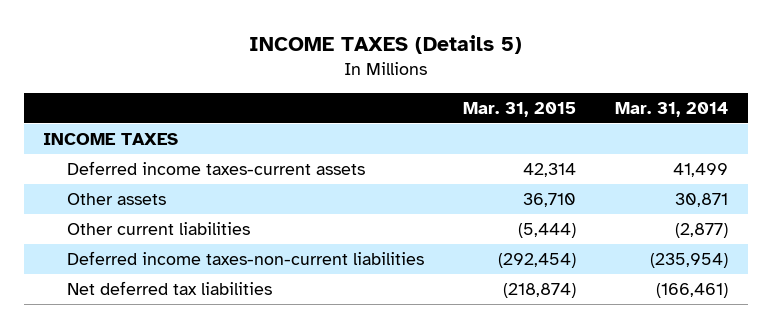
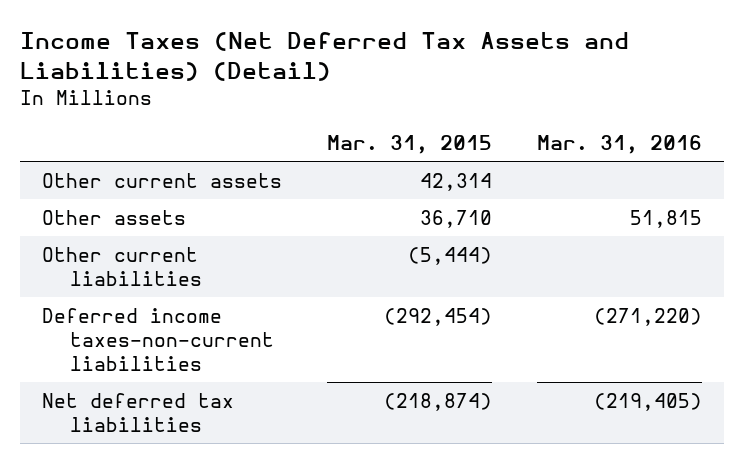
[248,35,522,55] INCOME TAXES (Details 5) -> [19,32,629,82] Income Taxes (Net Deferred Tax Assets and Liabilities) (Detail)
[615,101,729,117] Mar. 31, 2014 -> none
none -> [536,134,702,154] Mar. 31, 2016
[43,133,179,146] INCOME TAXES -> none
[66,161,365,176] Deferred income taxes-current assets -> [42,172,283,188] Other current assets

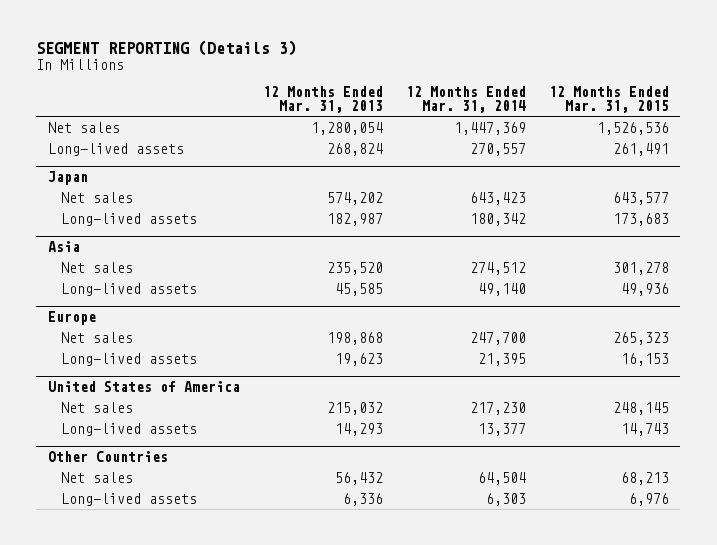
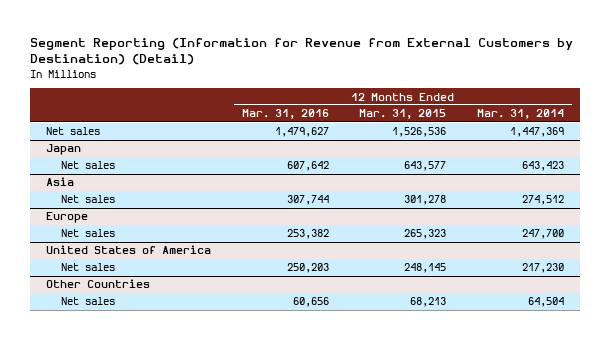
[36,40,298,57] SEGMENT REPORTING (Details 3) -> [30,37,574,66] Segment Reporting (Information for Revenue from External Customers by Destination) (Detail)
[262,85,383,114] 12 Months Ended Mar. 31, 2013 -> none
none -> [241,109,329,120] Mar. 31, 2016
[47,142,184,156] Long-lived assets -> none
[61,212,198,226] Long-lived assets -> none
[61,282,198,296] Long-lived assets -> none
[61,352,198,366] Long-lived assets -> none
[61,422,198,436] Long-lived assets -> none
[61,492,198,506] Long-lived assets -> none

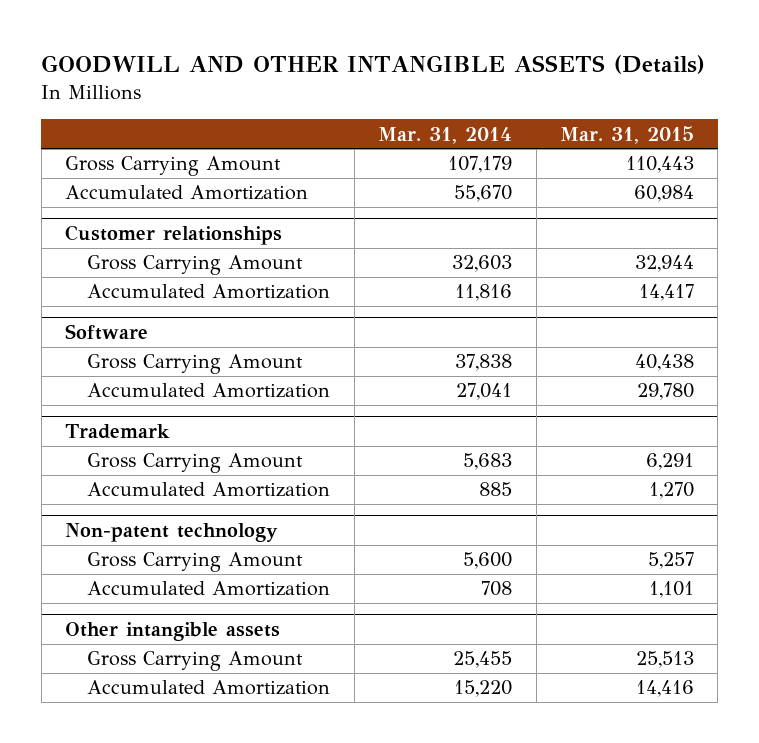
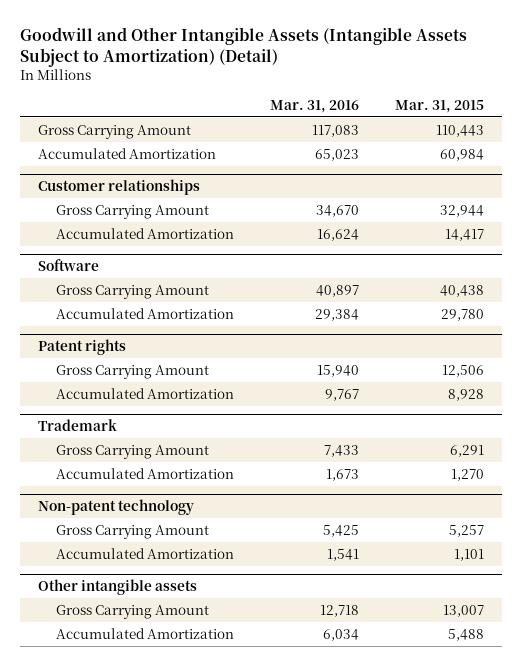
[41,55,706,75] GOODWILL AND OTHER INTANGIBLE ASSETS (Details) -> [20,27,468,67] Goodwill and Other Intangible Assets (Intangible Assets Subject to Amortization) (Detail)
[378,126,513,144] Mar. 31, 2014 -> none
none -> [269,99,359,113] Mar. 31, 2016
none -> [38,339,127,356] Patent rights
none -> [55,364,209,379] Gross Carrying Amount
none -> [55,387,234,399] Accumulated Amortization
[635,651,694,669] 25,513 -> [442,604,484,617] 13,007
[635,680,694,698] 14,416 -> [447,628,484,641] 5,488

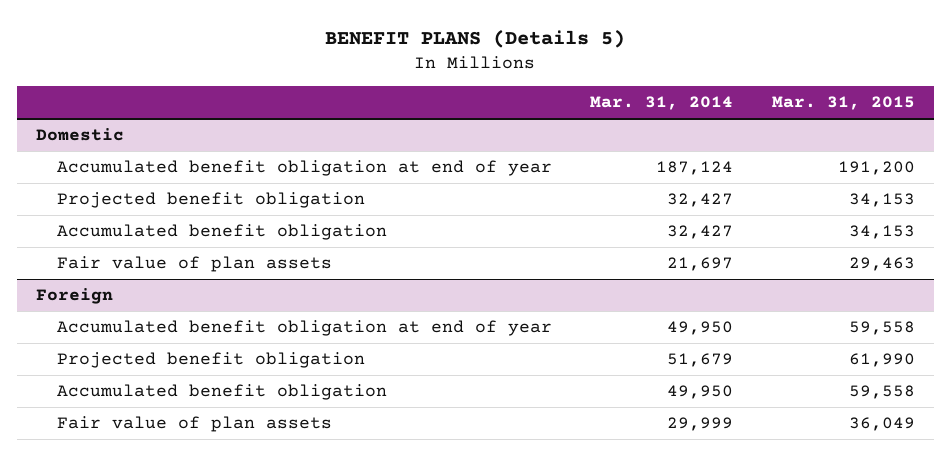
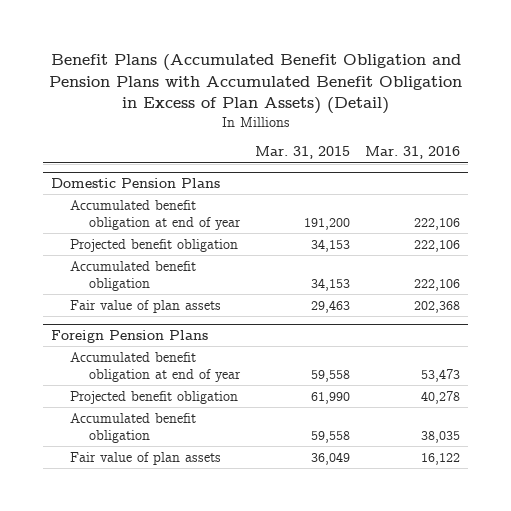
[325,30,626,49] BENEFIT PLANS (Details 5) -> [48,54,462,115] Benefit Plans (Accumulated Benefit Obligation and Pension Plans with Accumulated Benefit Obligation in Excess of Plan Assets) (Detail)
[590,96,734,111] Mar. 31, 2014 -> none
none -> [365,146,461,160] Mar. 31, 2016
[35,128,124,142] Domestic -> [51,178,221,189] Domestic Pension Plans
[35,288,113,305] Foreign -> [51,330,209,344] Foreign Pension Plans

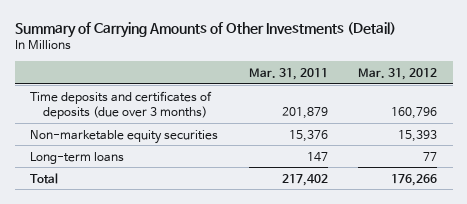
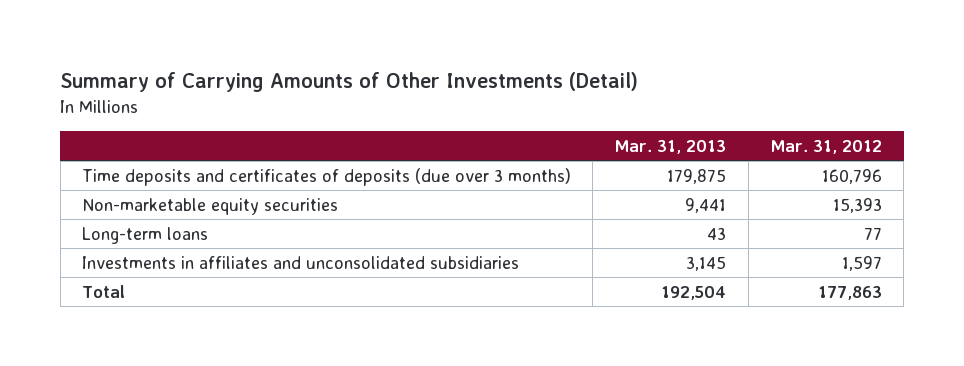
[248,67,328,80] Mar. 31, 2011 -> none
none -> [614,139,727,154] Mar. 31, 2013
none -> [81,255,519,269] Investments in affiliates and unconsolidated subsidiaries
[391,173,438,186] 176,266 -> [817,285,882,300] 177,863

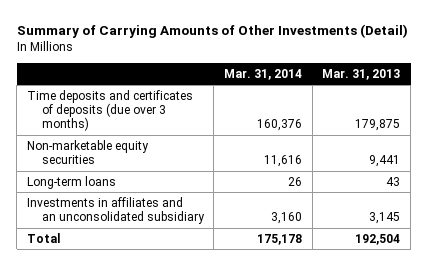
[769,139,882,154] Mar. 31, 2012 -> none
none -> [224,68,303,80] Mar. 31, 2014
[81,255,519,269] Investments in affiliates and unconsolidated subsidiaries -> [26,196,205,225] Investments in affiliates and an unconsolidated subsidiary

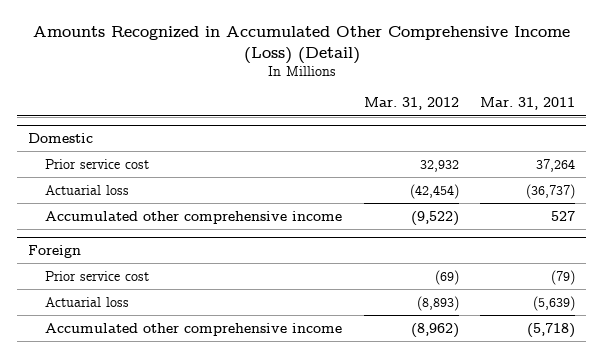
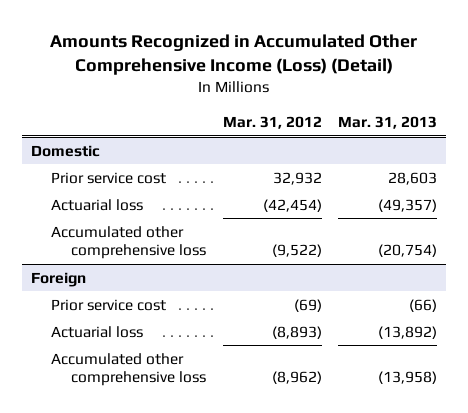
[480,97,576,111] Mar. 31, 2011 -> none
none -> [338,116,438,130] Mar. 31, 2013
[44,210,342,224] Accumulated other comprehensive income -> [50,225,206,260] Accumulated other comprehensive loss
[44,322,342,336] Accumulated other comprehensive income -> [50,352,206,387] Accumulated other comprehensive loss

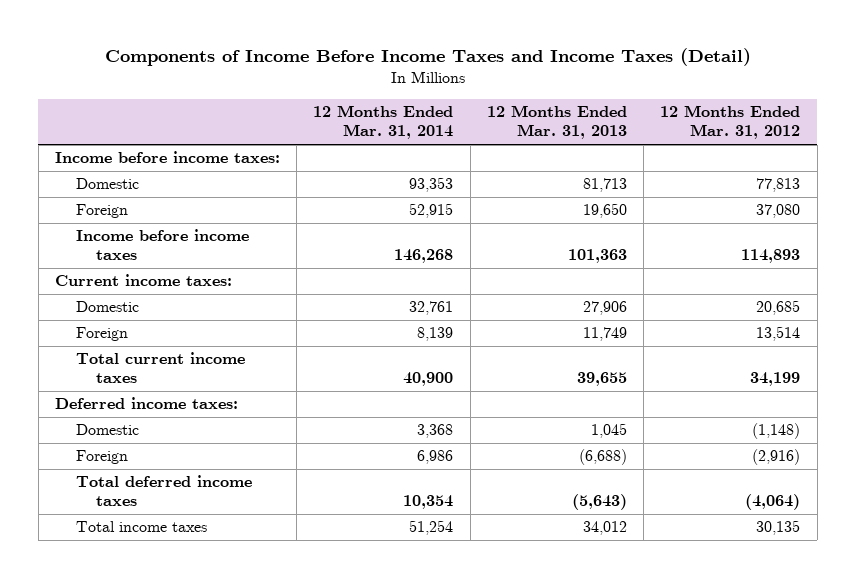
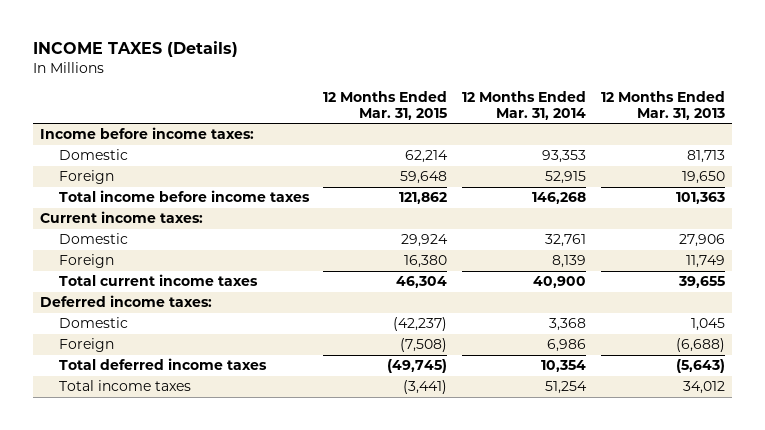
[104,48,751,67] Components of Income Before Income Taxes and Income Taxes (Detail) -> [32,41,238,58] INCOME TAXES (Details)
[660,105,801,140] 12 Months Ended Mar. 31, 2012 -> none
none -> [323,90,448,120] 12 Months Ended Mar. 31, 2015
[75,229,249,261] Income before income taxes -> [58,190,310,203] Total income before income taxes

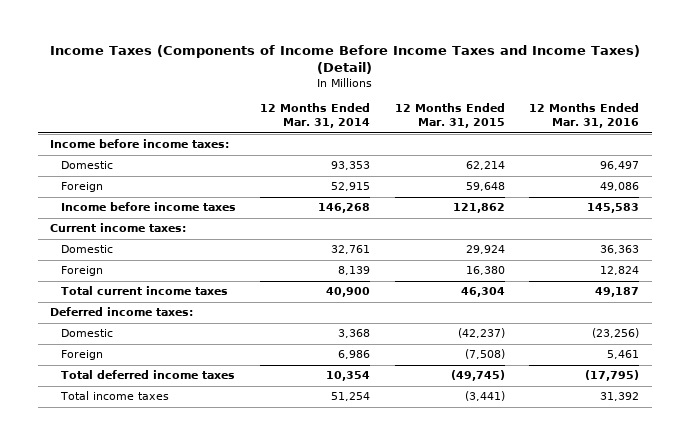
[32,41,238,58] INCOME TAXES (Details) -> [49,45,640,75] Income Taxes (Components of Income Before Income Taxes and Income Taxes) (Detail)
[601,90,726,120] 12 Months Ended Mar. 31, 2013 -> none
none -> [529,103,640,129] 12 Months Ended Mar. 31, 2016
[58,190,310,203] Total income before income taxes -> [60,202,236,212] Income before income taxes

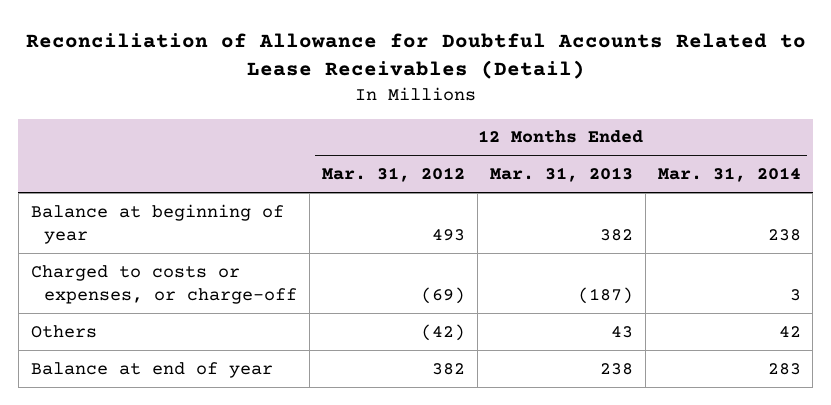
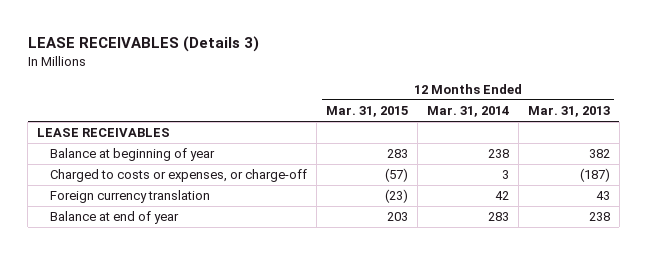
[25,32,806,80] Reconciliation of Allowance for Doubtful Accounts Related to Lease Receivables (Detail) -> [27,35,259,52] LEASE RECEIVABLES (Details 3)
[321,167,465,183] Mar. 31, 2012 -> none
none -> [326,106,409,118] Mar. 31, 2015
none -> [37,128,171,138] LEASE RECEIVABLES
[30,324,97,338] Others -> [50,190,211,204] Foreign currency translation

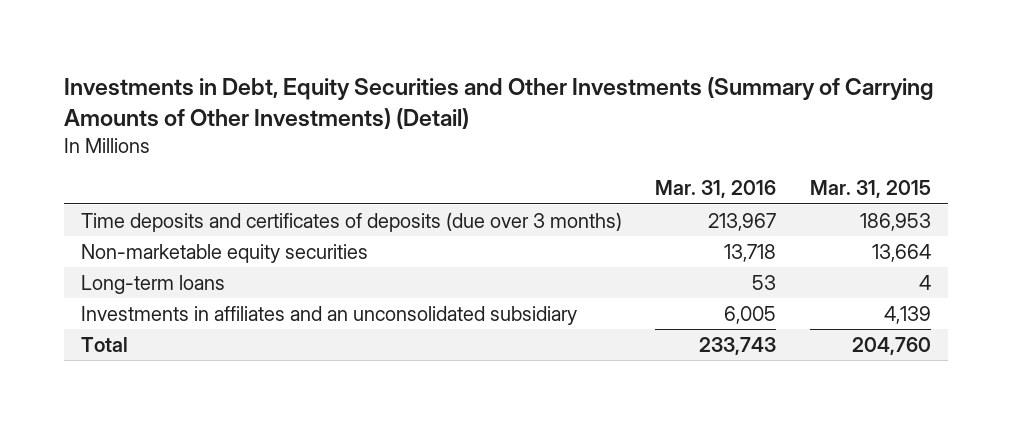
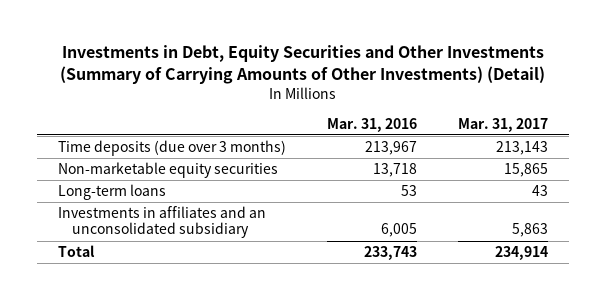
[810,180,932,199] Mar. 31, 2015 -> none
none -> [458,117,549,132] Mar. 31, 2017
[80,211,622,232] Time deposits and certificates of deposits (due over 3 months) -> [57,140,286,157] Time deposits (due over 3 months)

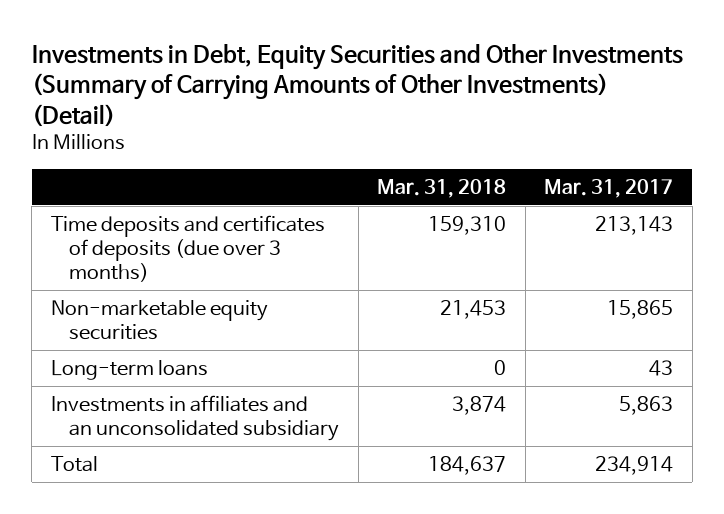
[326,117,417,132] Mar. 31, 2016 -> none
none -> [377,178,507,198] Mar. 31, 2018
[57,140,286,157] Time deposits (due over 3 months) -> [50,214,325,282] Time deposits and certificates of deposits (due over 3 months)

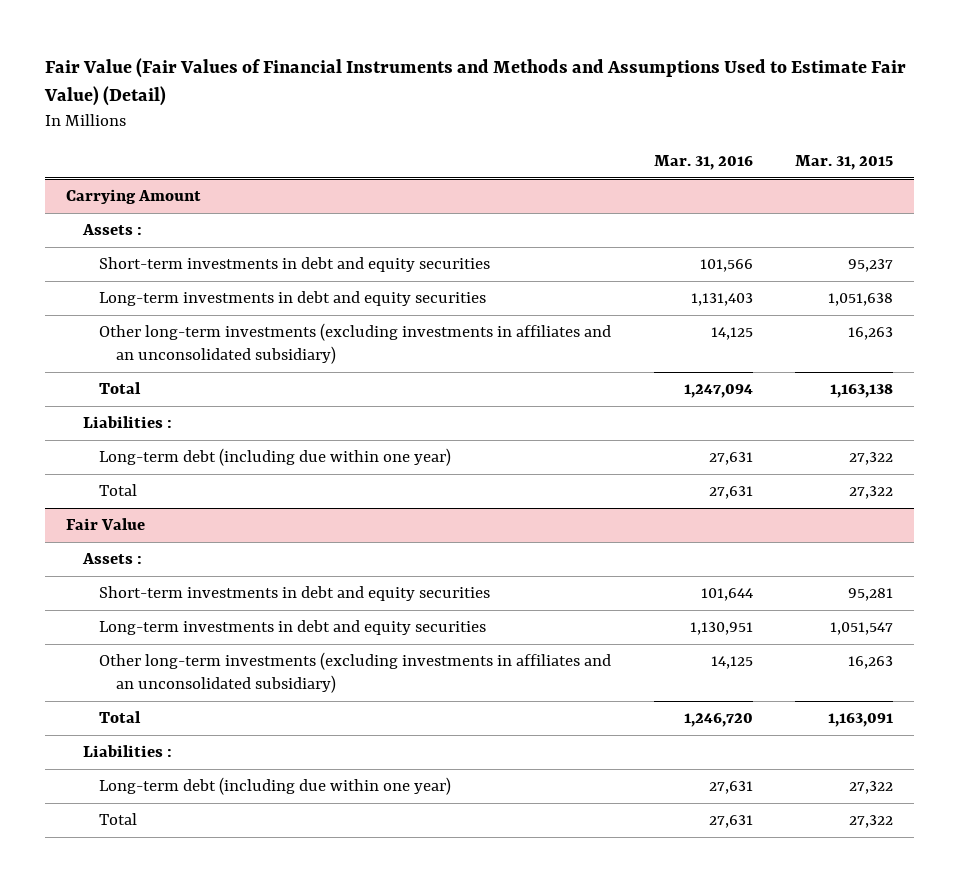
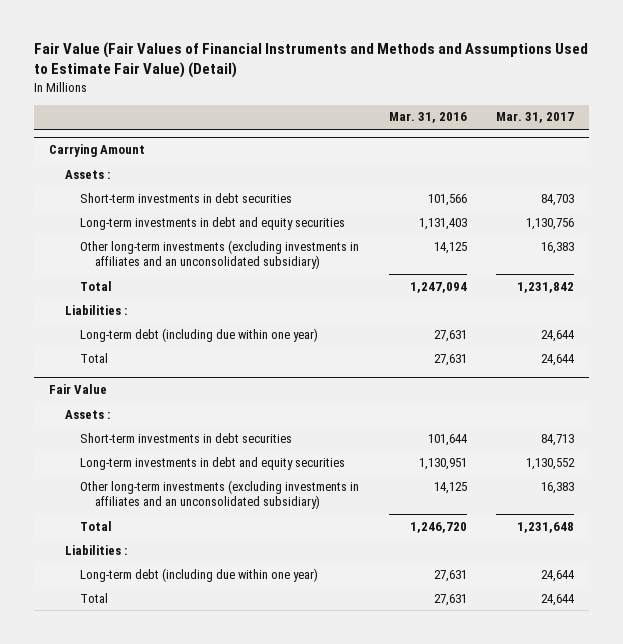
[795,155,894,171] Mar. 31, 2015 -> none
none -> [496,112,575,124] Mar. 31, 2017
[99,256,491,272] Short-term investments in debt and equity securities -> [80,192,293,203] Short-term investments in debt securities
[99,585,491,601] Short-term investments in debt and equity securities -> [80,432,293,443] Short-term investments in debt securities

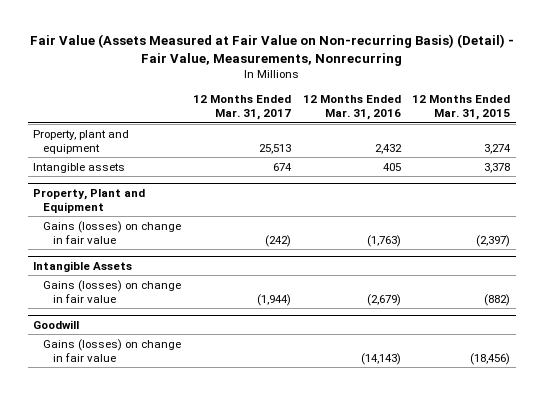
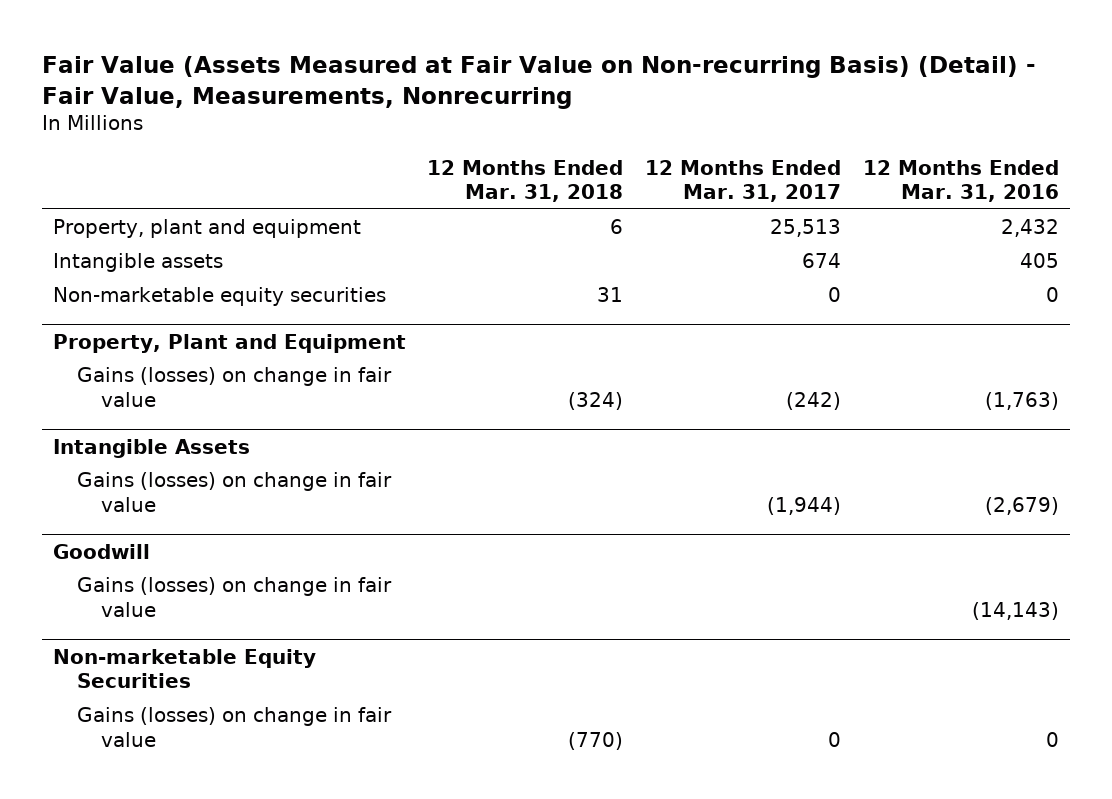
[412,95,511,121] 12 Months Ended Mar. 31, 2015 -> none
none -> [427,159,624,203] 12 Months Ended Mar. 31, 2018
none -> [52,287,386,307] Non-marketable equity securities
none -> [52,648,316,689] Non-marketable Equity Securities
none -> [76,707,392,747] Gains (losses) on change in fair value

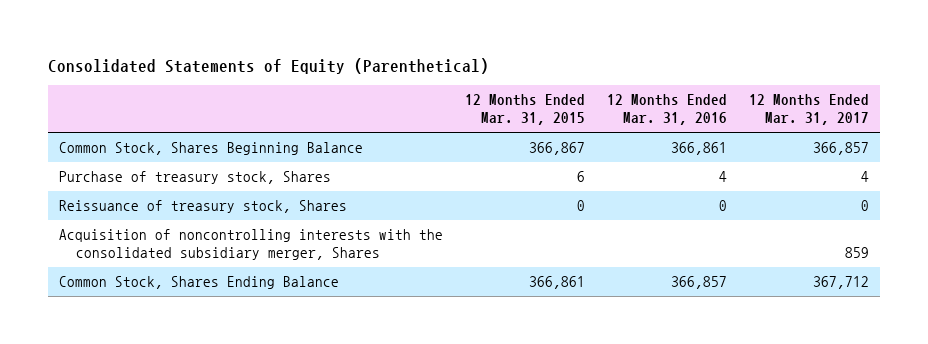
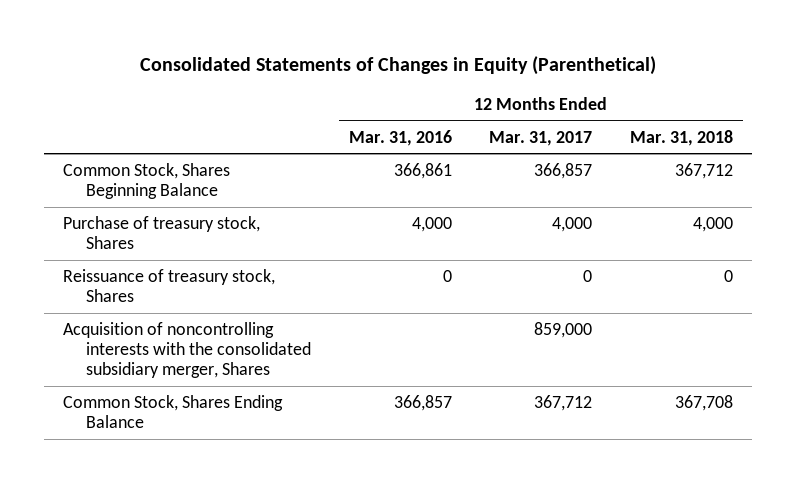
[48,57,490,74] Consolidated Statements of Equity (Parenthetical) -> [139,55,656,75] Consolidated Statements of Changes in Equity (Parenthetical)
[465,94,586,126] 12 Months Ended Mar. 31, 2015 -> none
none -> [630,129,734,146] Mar. 31, 2018
[719,171,728,183] 4 -> [411,216,452,232] 4,000
[860,171,869,183] 4 -> [552,216,593,232] 4,000
[844,247,869,259] 859 -> [534,321,593,338] 859,000

